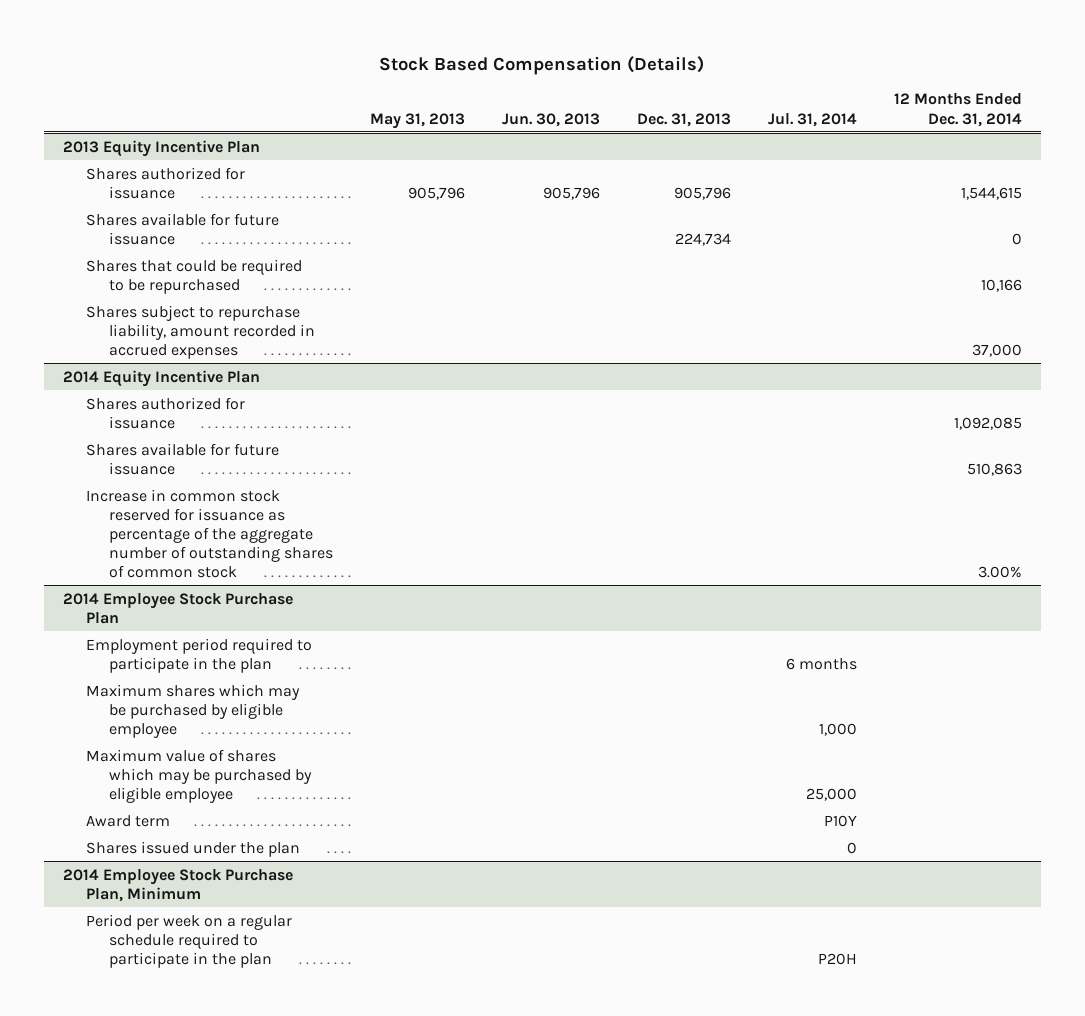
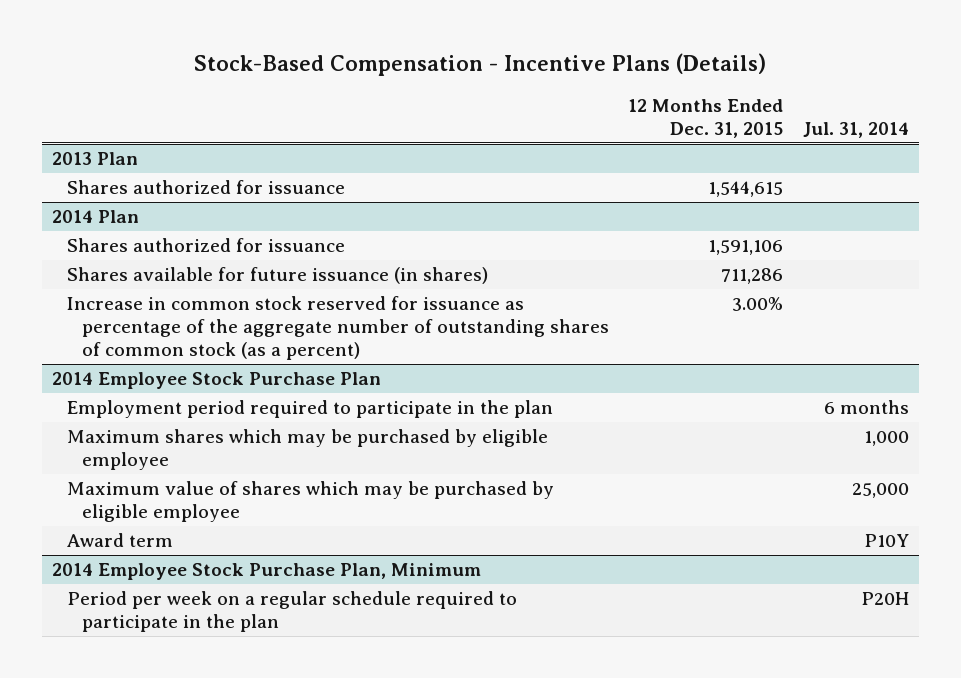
[379,55,705,75] Stock Based Compensation (Details) -> [194,53,767,77] Stock-Based Compensation - Incentive Plans (Details)
[369,112,465,129] May 31, 2013 -> none
[501,112,600,127] Jun. 30, 2013 -> none
[636,112,731,127] Dec. 31, 2013 -> none
[894,93,1023,127] 12 Months Ended Dec. 31, 2014 -> none
none -> [628,98,784,138] 12 Months Ended Dec. 31, 2015
[62,139,260,157] 2013 Equity Incentive Plan -> [51,152,138,166] 2013 Plan
[85,212,279,245] Shares available for future issuance -> none
[85,258,302,294] Shares that could be required to be repurchased -> none
[85,304,315,359] Shares subject to repurchase liability, amount recorded in accrued expenses -> none
[62,369,260,387] 2014 Equity Incentive Plan -> [51,210,139,224] 2014 Plan
[85,442,279,475] Shares available for future issuance -> [66,267,488,285] Shares available for future issuance (in shares)
[85,488,333,578] Increase in common stock reserved for issuance as percentage of the aggregate number of outstanding shares of common stock -> [66,296,609,361] Increase in common stock reserved for issuance as percentage of the aggregate number of outstanding shares of common stock (as a percent)
[85,840,300,857] Shares issued under the plan -> none

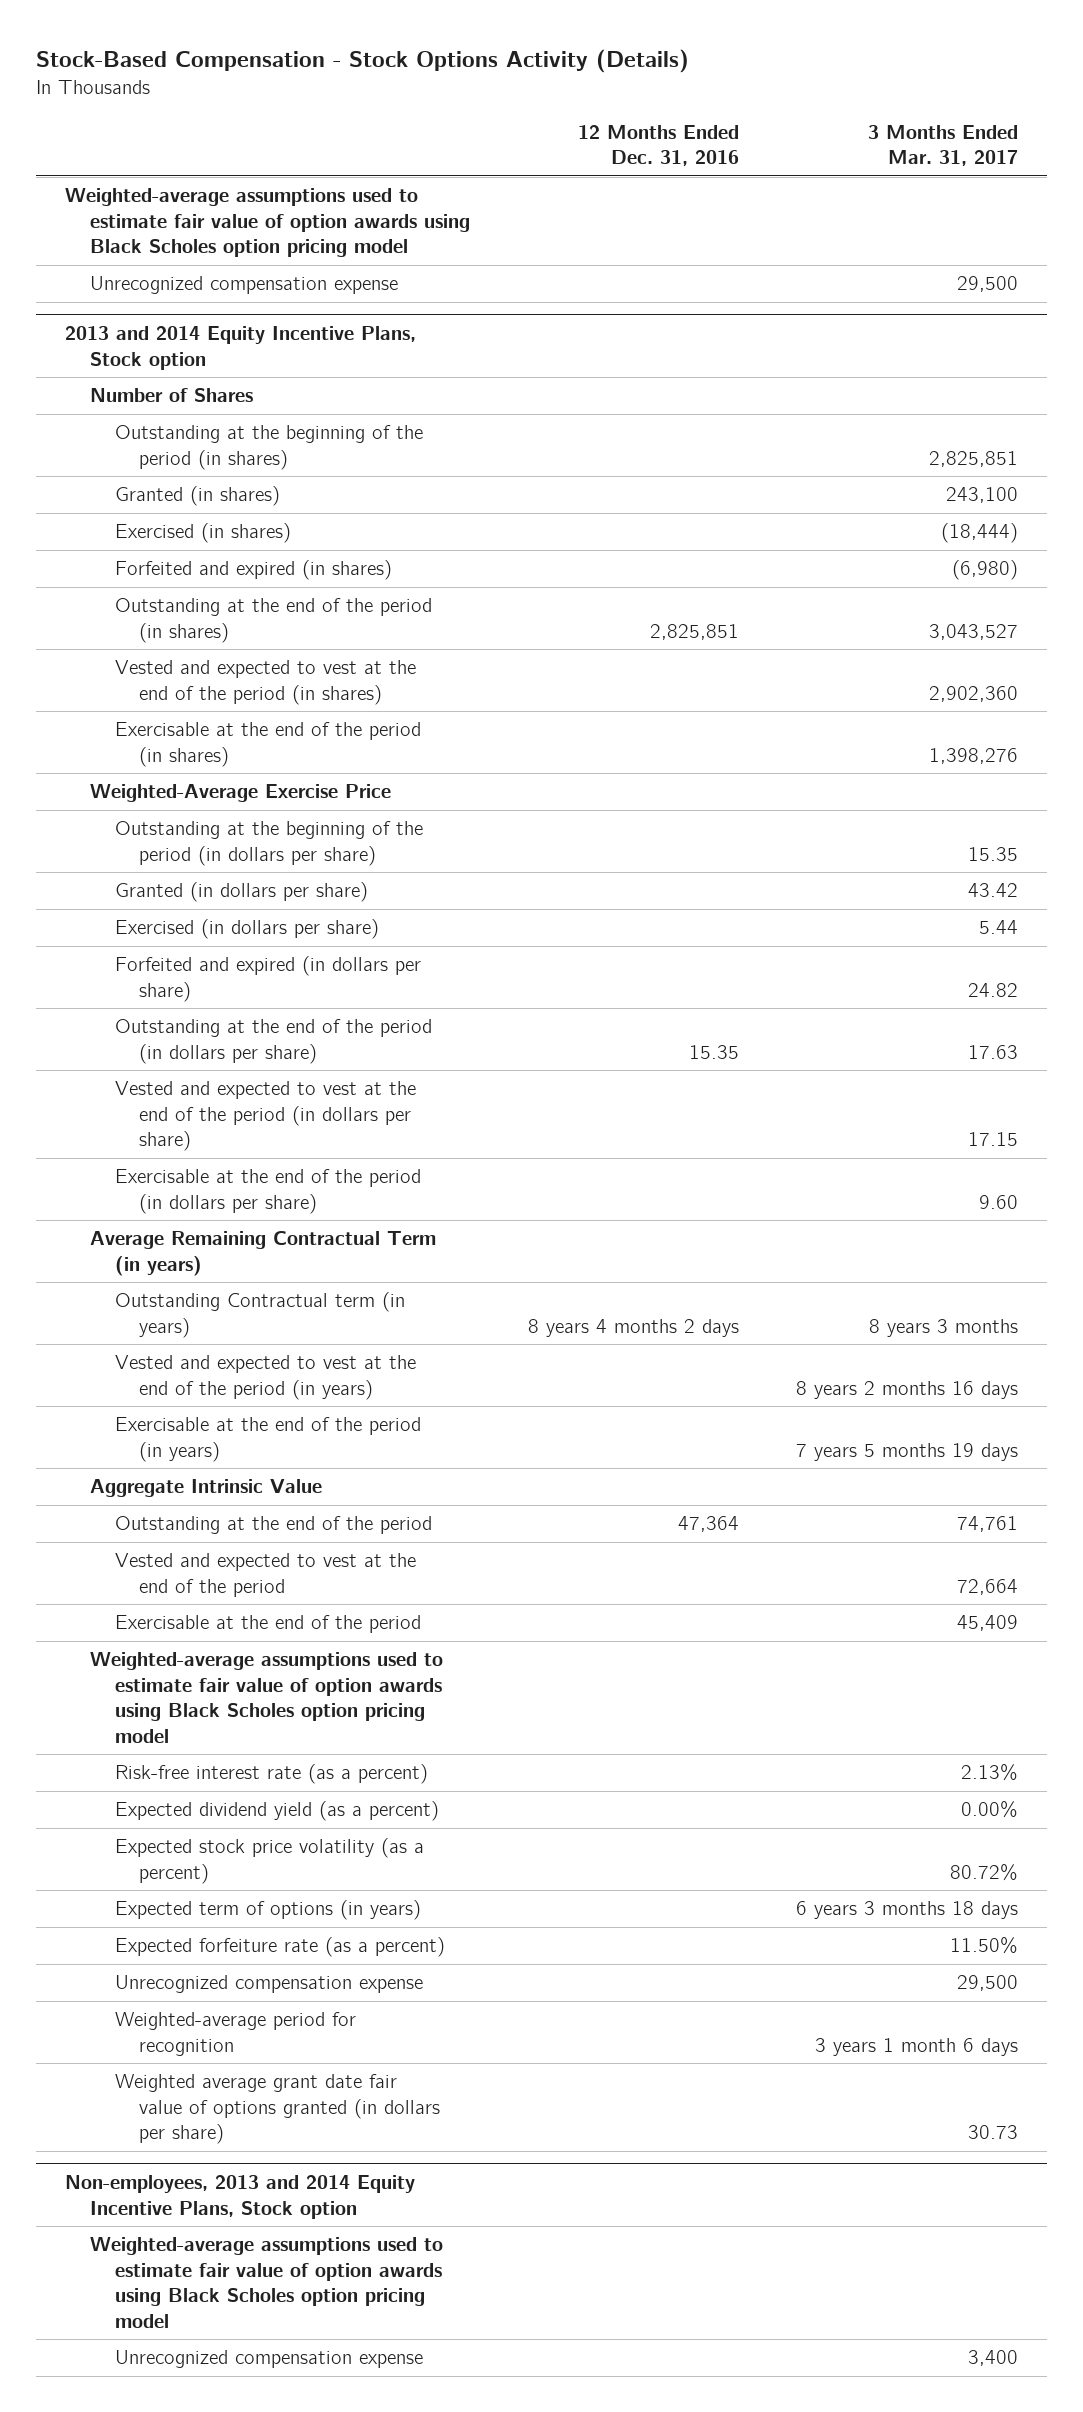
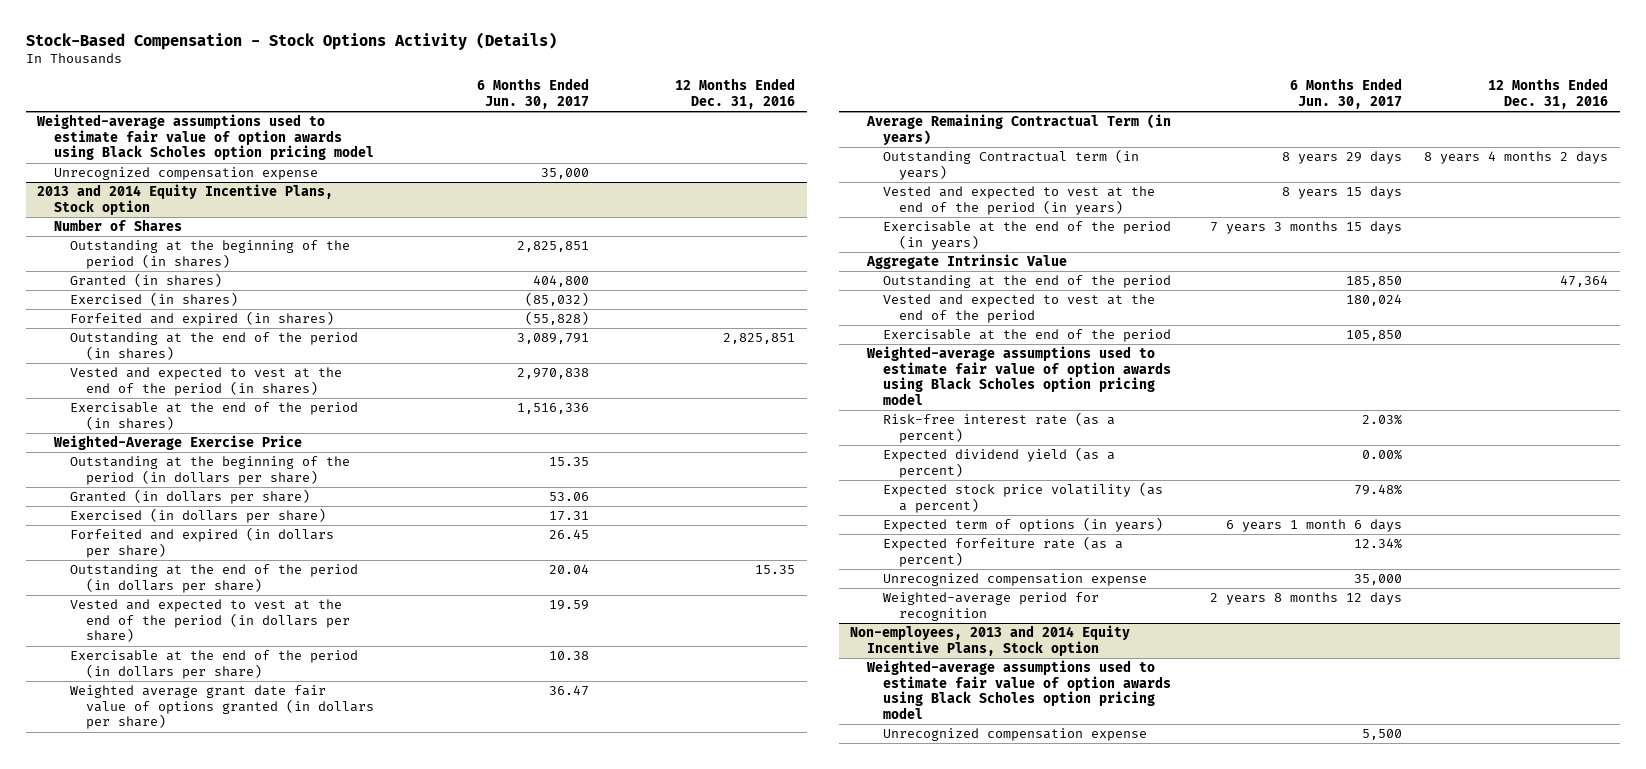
[868,124,1019,167] 3 Months Ended Mar. 31, 2017 -> none
none -> [476,78,589,109] 6 Months Ended Jun. 30, 2017
[114,2074,441,2145] Weighted average grant date fair value of options granted (in dollars per share) -> [69,685,375,730] Weighted average grant date fair value of options granted (in dollars per share)

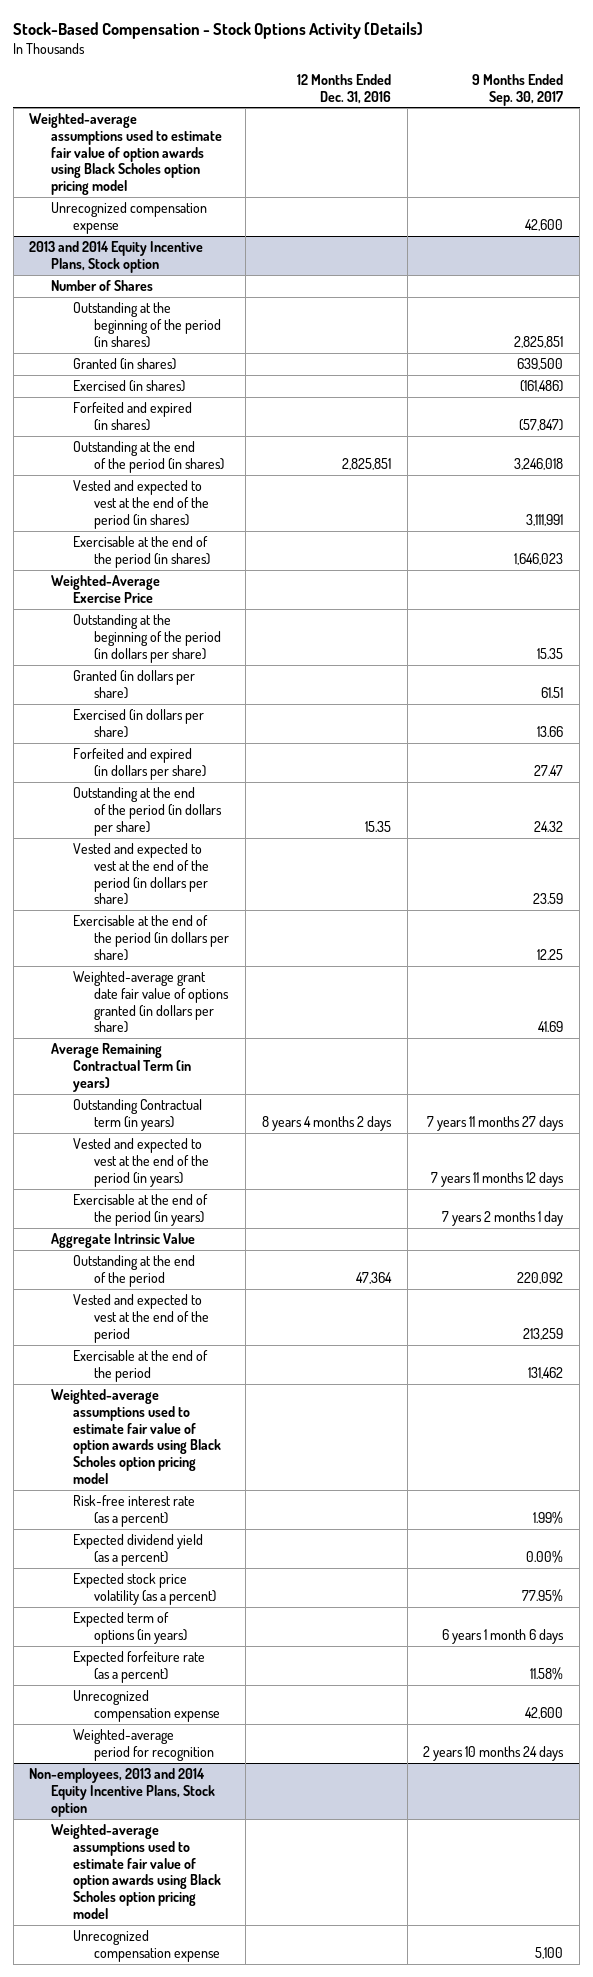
[476,78,589,109] 6 Months Ended Jun. 30, 2017 -> none
none -> [472,73,564,106] 9 Months Ended Sep. 30, 2017
[69,685,375,730] Weighted average grant date fair value of options granted (in dollars per share) -> [72,971,230,1034] Weighted-average grant date fair value of options granted (in dollars per share)

